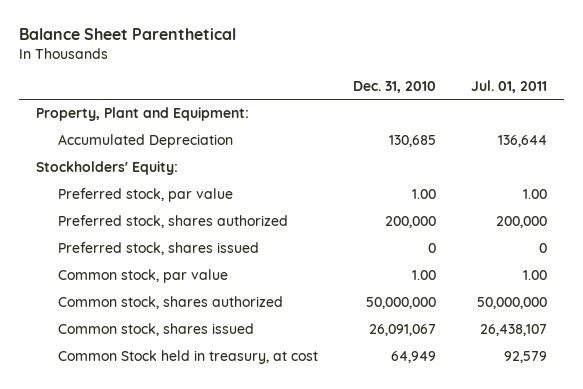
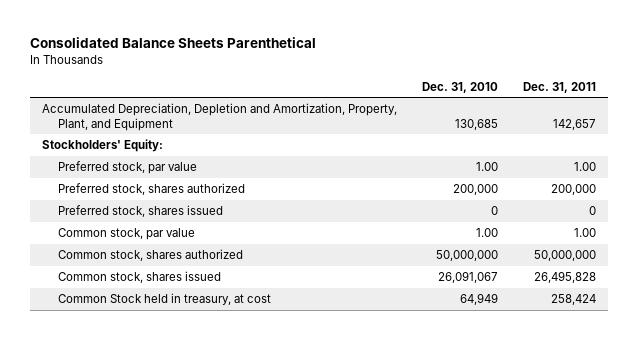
[18,28,236,41] Balance Sheet Parenthetical -> [30,37,317,49] Consolidated Balance Sheets Parenthetical
[470,79,547,93] Jul. 01, 2011 -> none
none -> [523,81,597,93] Dec. 31, 2011
[36,107,250,122] Property, Plant and Equipment: -> none
[57,134,233,149] Accumulated Depreciation -> [42,103,398,131] Accumulated Depreciation, Depletion and Amortization, Property, Plant, and Equipment

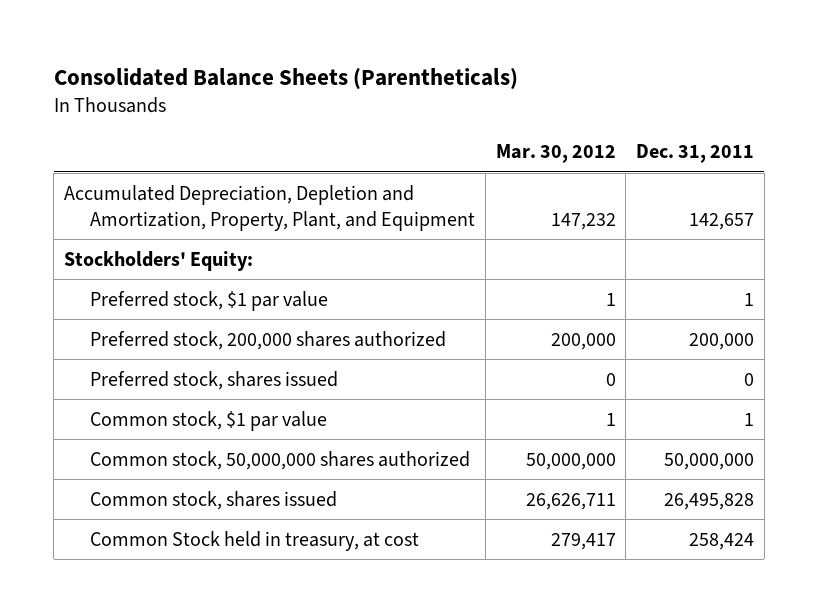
[30,37,317,49] Consolidated Balance Sheets Parenthetical -> [53,67,518,90] Consolidated Balance Sheets (Parentheticals)
[422,81,499,93] Dec. 31, 2010 -> none
none -> [495,144,616,164] Mar. 30, 2012
[57,161,197,175] Preferred stock, par value -> [90,290,329,311] Preferred stock, $1 par value
[574,162,597,172] 1.00 -> [744,292,755,306] 1
[57,183,245,196] Preferred stock, shares authorized -> [90,330,447,350] Preferred stock, 200,000 shares authorized
[57,228,195,241] Common stock, par value -> [90,410,328,431] Common stock, $1 par value
[574,228,597,238] 1.00 -> [744,412,755,426] 1
[57,249,243,262] Common stock, shares authorized -> [90,450,471,470] Common stock, 50,000,000 shares authorized

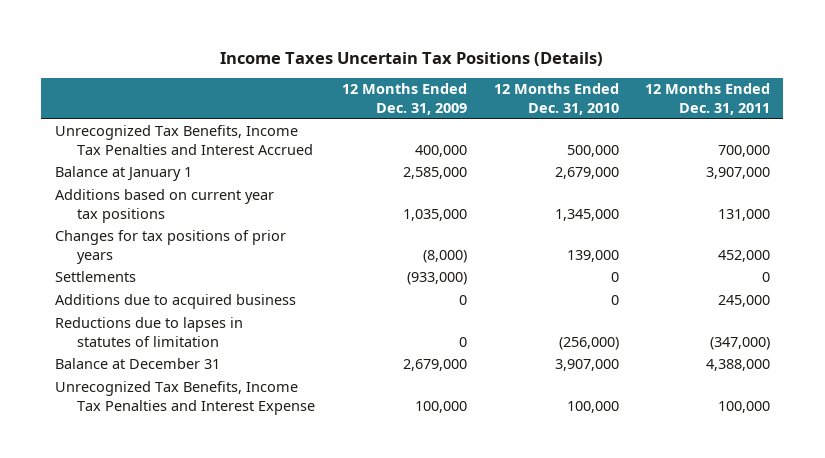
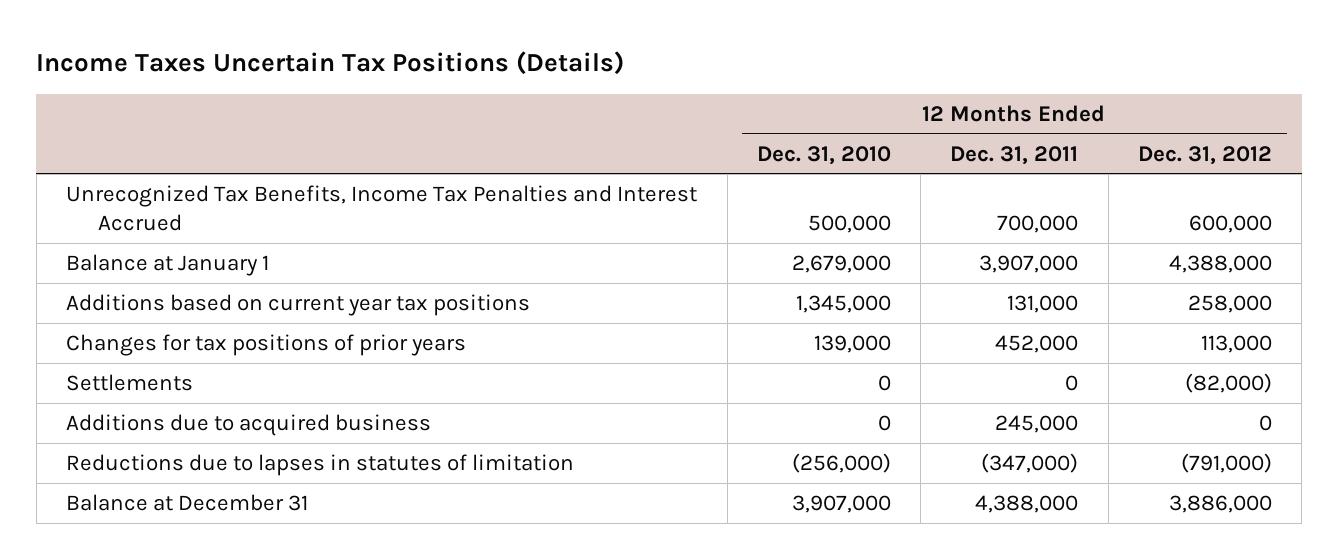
[342,83,468,115] 12 Months Ended Dec. 31, 2009 -> none
none -> [1137,145,1272,165] Dec. 31, 2012
[54,381,316,415] Unrecognized Tax Benefits, Income Tax Penalties and Interest Expense -> none

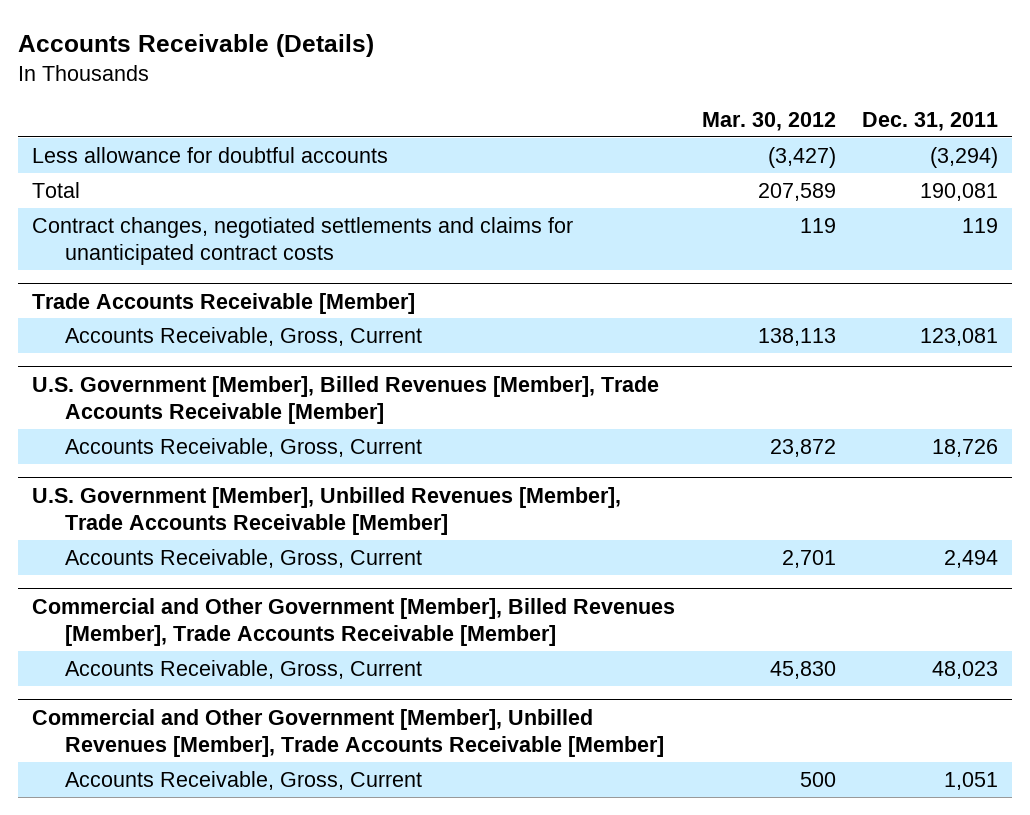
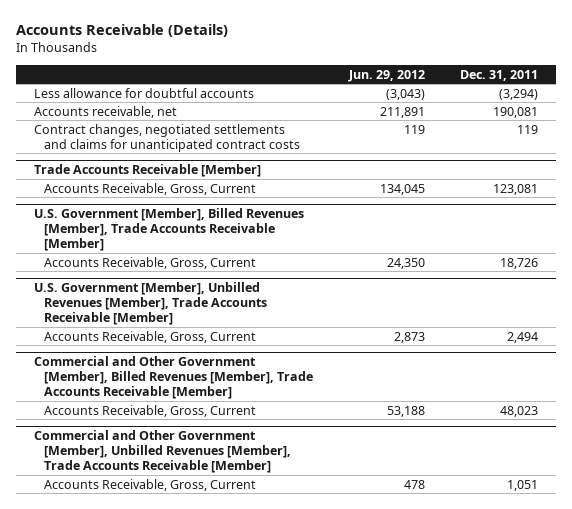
[701,111,836,131] Mar. 30, 2012 -> none
none -> [347,69,425,82] Jun. 29, 2012
[31,181,80,198] Total -> [33,105,177,118] Accounts receivable, net

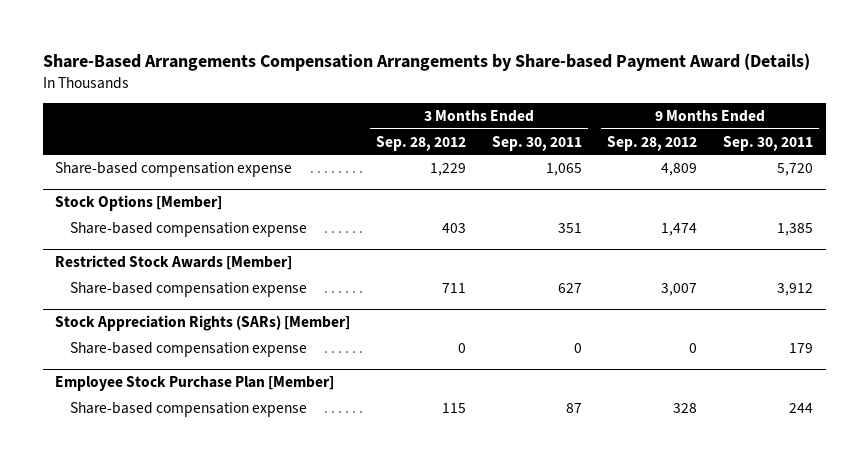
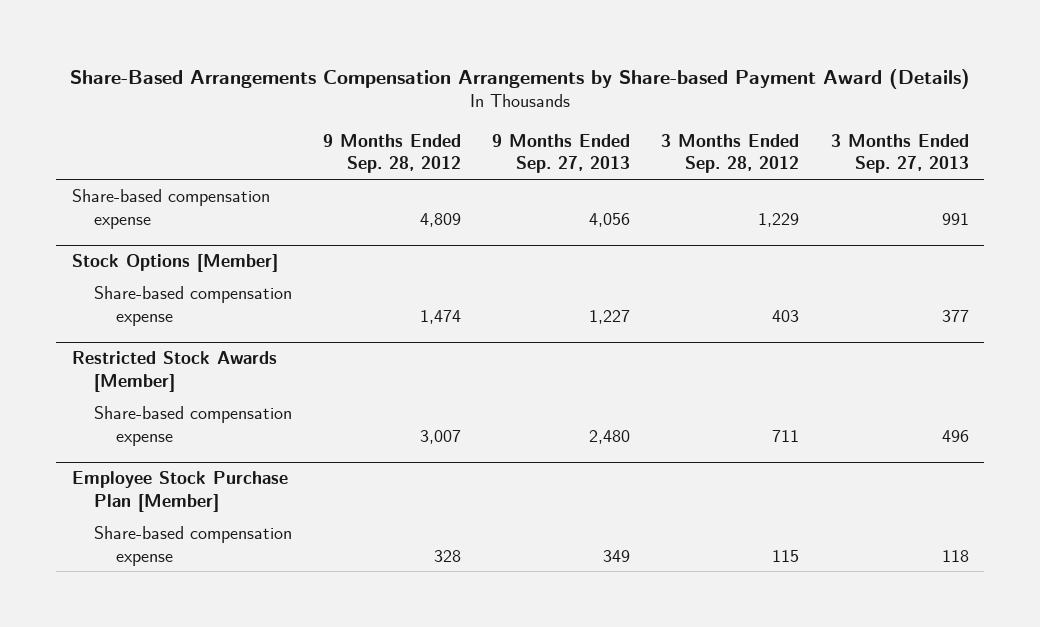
[491,135,582,151] Sep. 30, 2011 -> none
[722,135,813,151] Sep. 30, 2011 -> none
none -> [492,133,631,174] 9 Months Ended Sep. 27, 2013
none -> [830,133,969,174] 3 Months Ended Sep. 27, 2013
[55,315,351,332] Stock Appreciation Rights (SARs) [Member] -> none
[69,341,307,357] Share-based compensation expense -> none

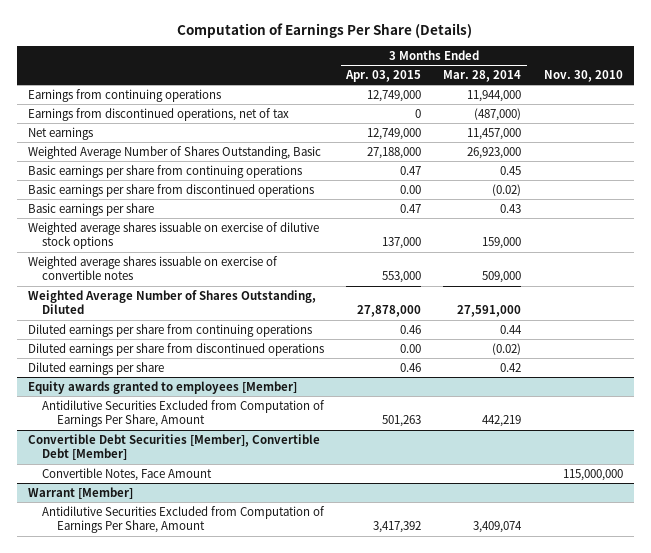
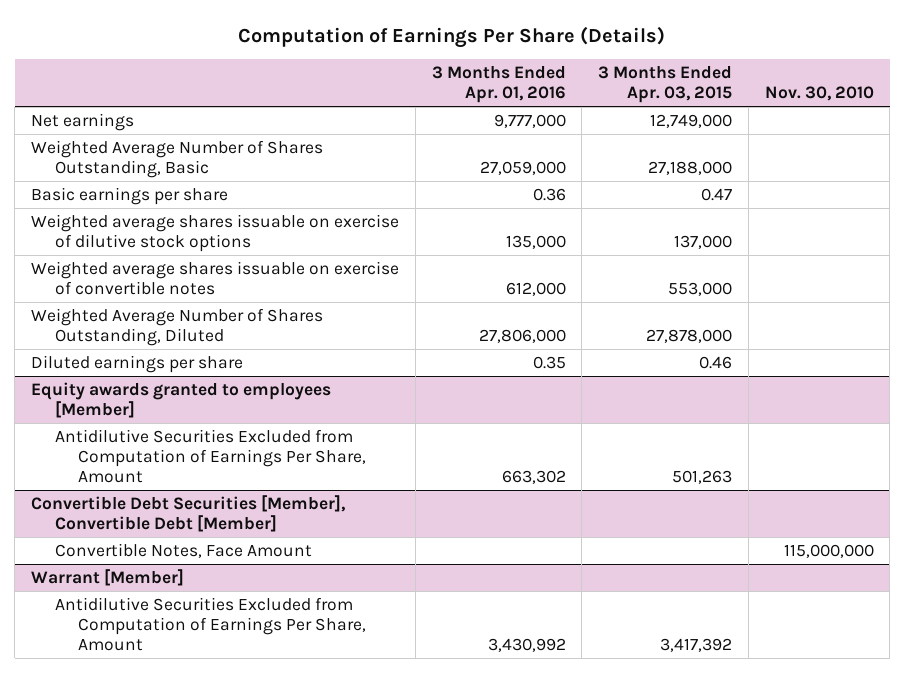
[443,70,522,83] Mar. 28, 2014 -> none
none -> [431,65,566,104] 3 Months Ended Apr. 01, 2016
[27,88,221,102] Earnings from continuing operations -> none
[27,107,289,121] Earnings from discontinued operations, net of tax -> none
[27,164,302,178] Basic earnings per share from continuing operations -> none
[27,183,314,197] Basic earnings per share from discontinued operations -> none
[27,323,312,337] Diluted earnings per share from continuing operations -> none
[27,342,324,356] Diluted earnings per share from discontinued operations -> none

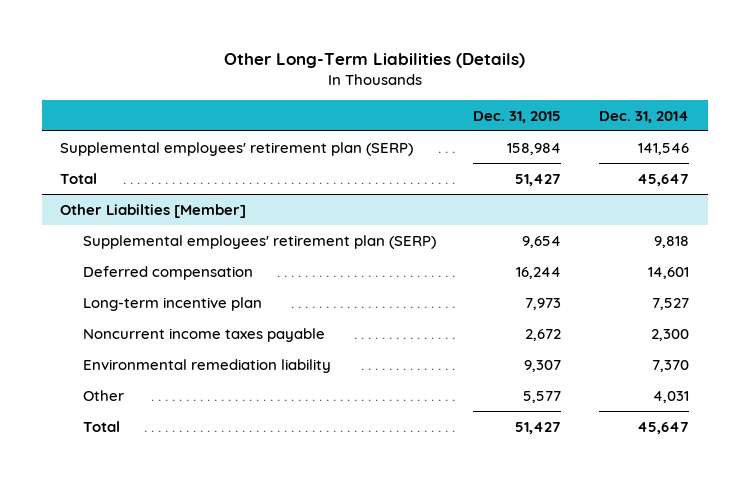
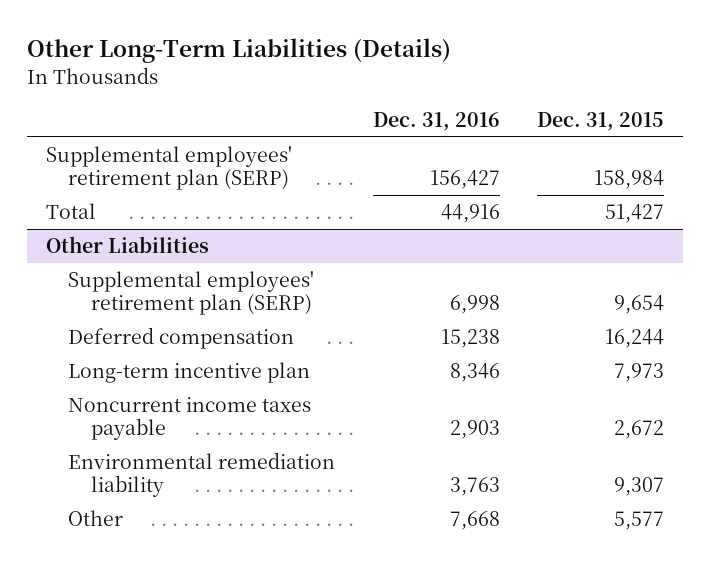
[598,110,689,123] Dec. 31, 2014 -> none
none -> [372,112,500,132] Dec. 31, 2016
[60,203,247,218] Other Liabilties [Member] -> [45,235,209,253] Other Liabilities
[82,420,120,432] Total -> none

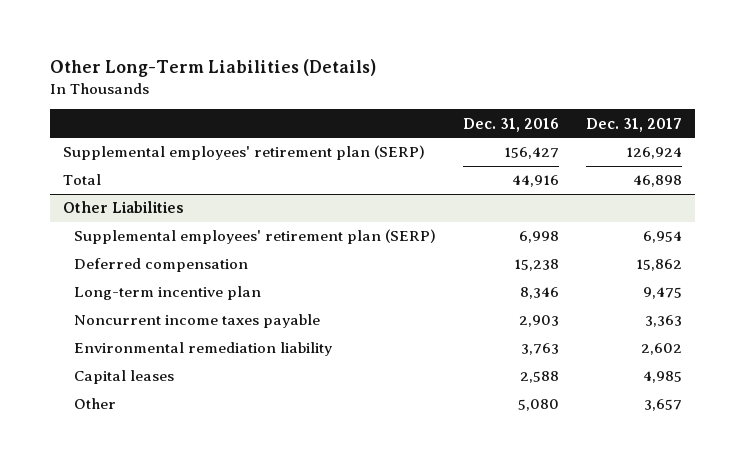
[536,112,664,132] Dec. 31, 2015 -> none
none -> [585,117,682,132] Dec. 31, 2017
none -> [74,370,175,385] Capital leases
[449,510,500,530] 7,668 -> [518,399,560,412] 5,080

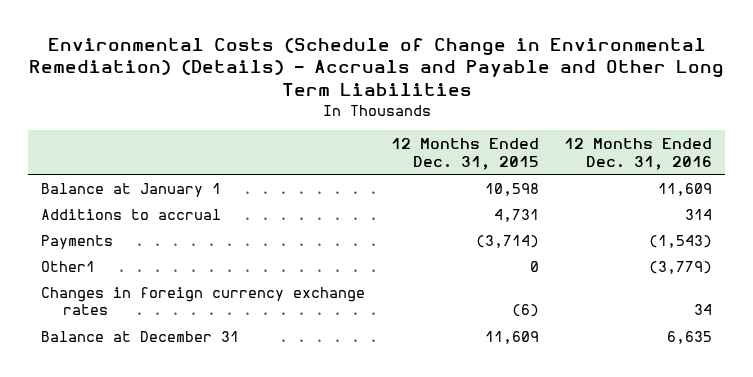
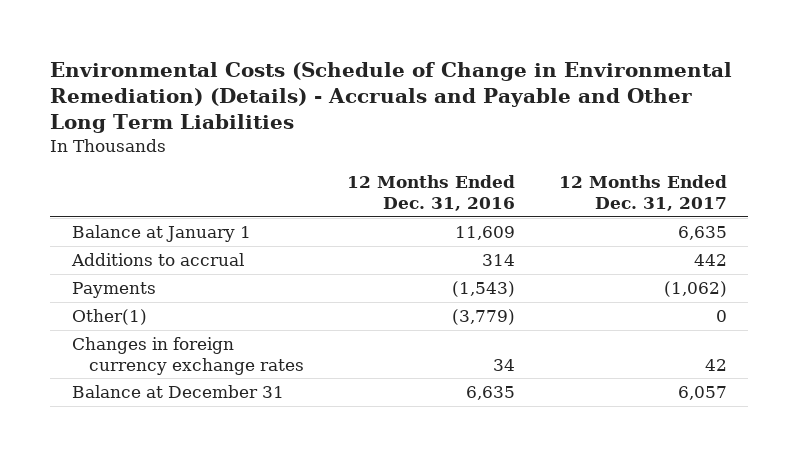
[390,137,539,170] 12 Months Ended Dec. 31, 2015 -> none
none -> [558,175,727,211] 12 Months Ended Dec. 31, 2017
[40,260,95,272] Other1 -> [72,308,148,325] Other(1)

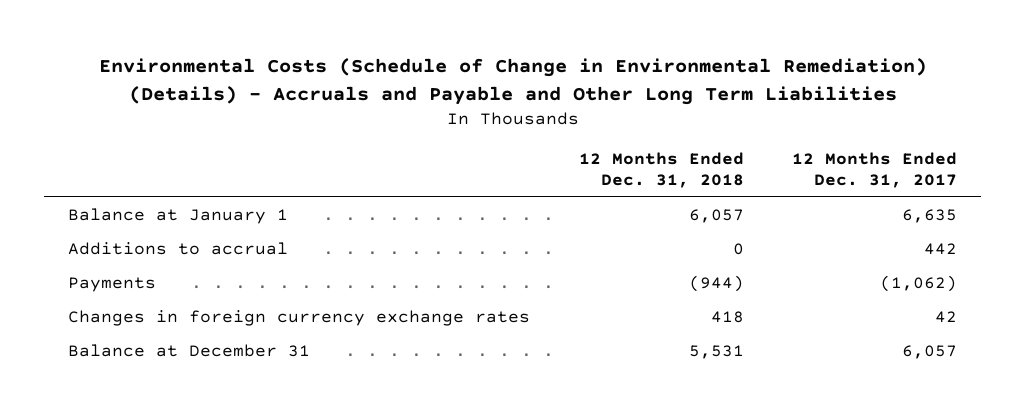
[347,175,516,211] 12 Months Ended Dec. 31, 2016 -> none
none -> [578,152,744,189] 12 Months Ended Dec. 31, 2018
[72,308,148,325] Other(1) -> none

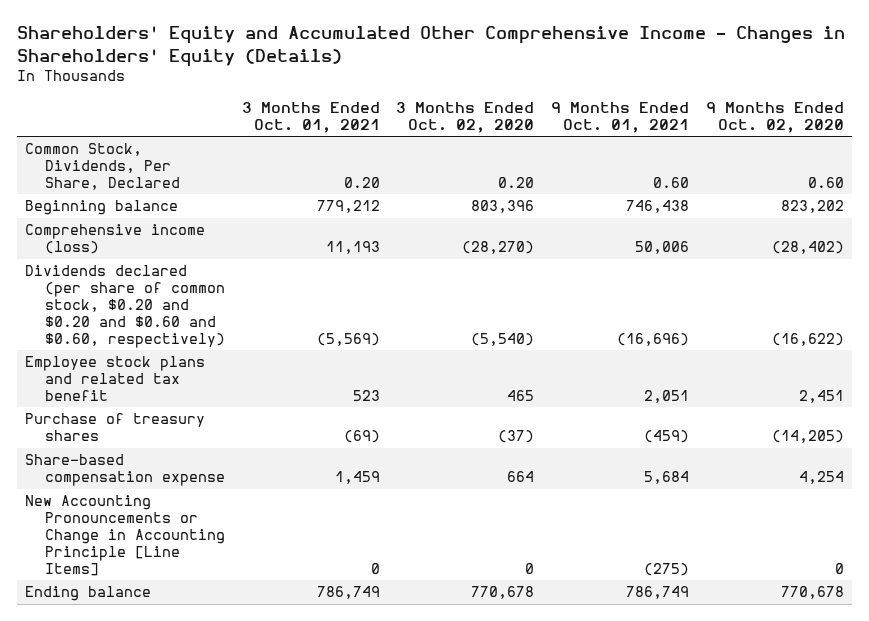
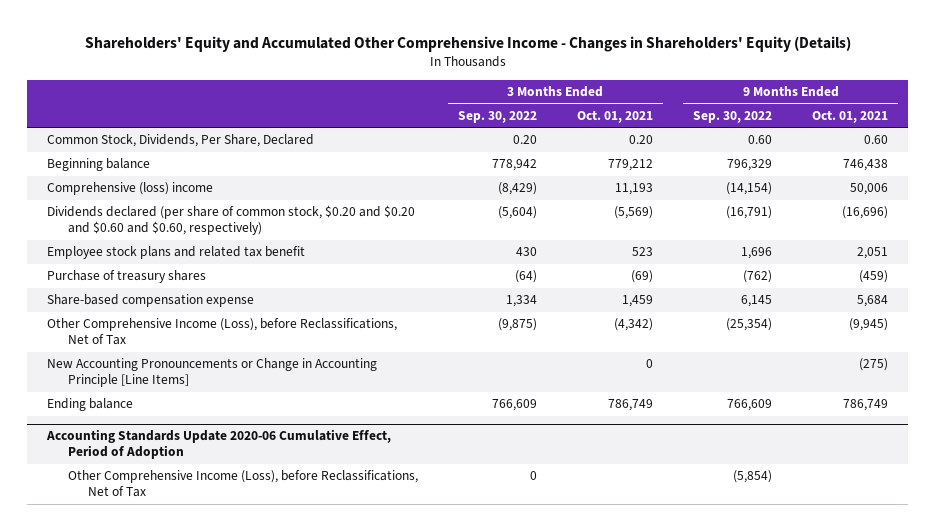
[396,102,535,133] 3 Months Ended Oct. 02, 2020 -> none
[705,102,844,133] 9 Months Ended Oct. 02, 2020 -> none
none -> [457,111,537,124] Sep. 30, 2022
none -> [693,111,773,124] Sep. 30, 2022
[25,224,206,255] Comprehensive income (loss) -> [46,182,213,196] Comprehensive (loss) income
none -> [46,318,397,346] Other Comprehensive Income (Loss), before Reclassifications, Net of Tax
none -> [45,429,391,460] Accounting Standards Update 2020-06 Cumulative Effect, Period of Adoption
none -> [67,470,418,498] Other Comprehensive Income (Loss), before Reclassifications, Net of Tax

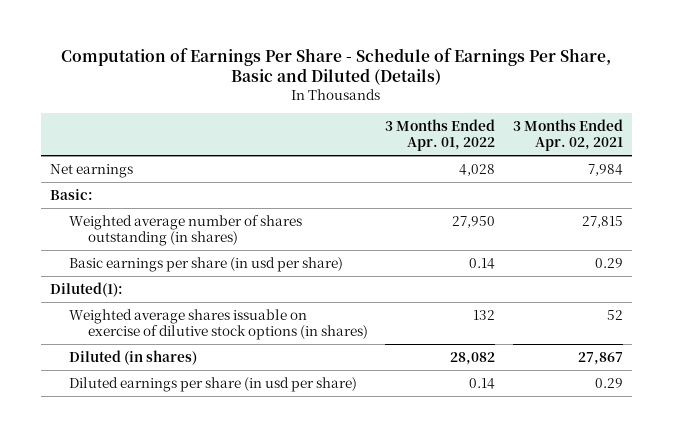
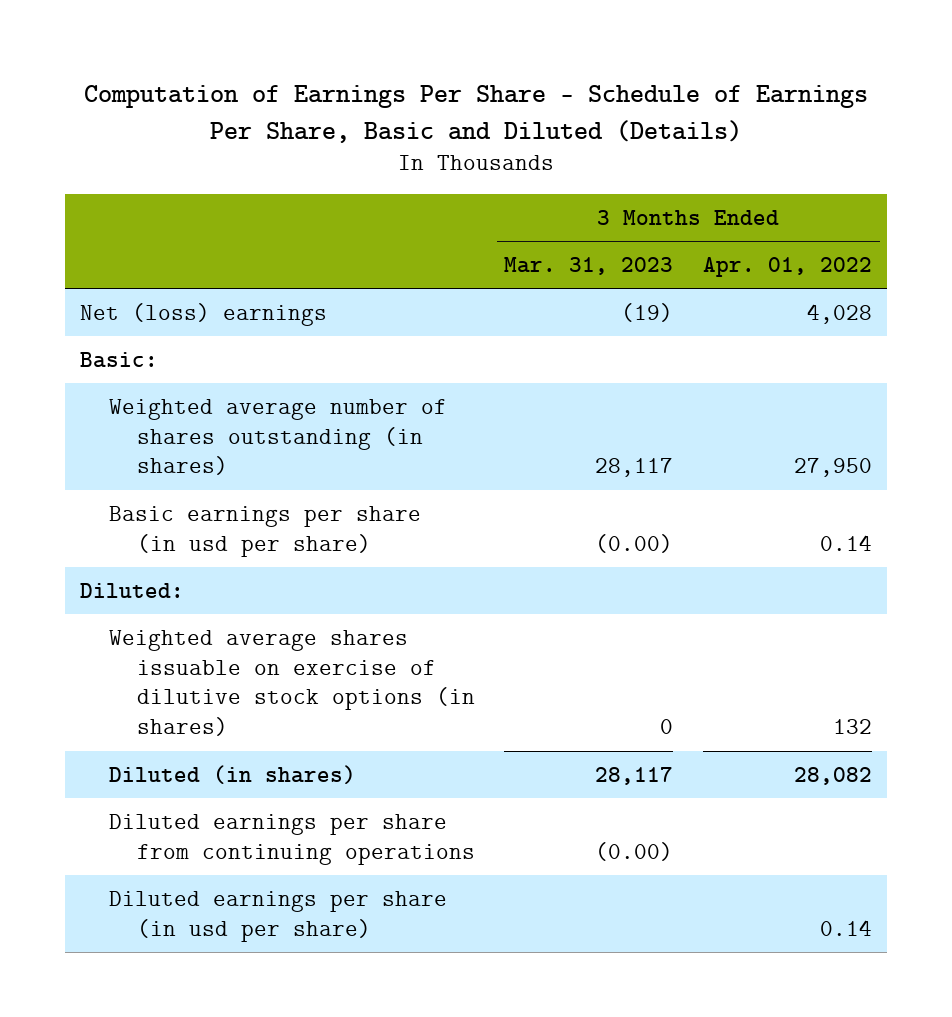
[512,119,623,152] 3 Months Ended Apr. 02, 2021 -> none
none -> [504,257,674,276] Mar. 31, 2023
[49,163,133,178] Net earnings -> [80,302,328,326] Net (loss) earnings
[49,281,123,297] Diluted(1): -> [80,582,185,598] Diluted:
none -> [108,813,475,865] Diluted earnings per share from continuing operations

